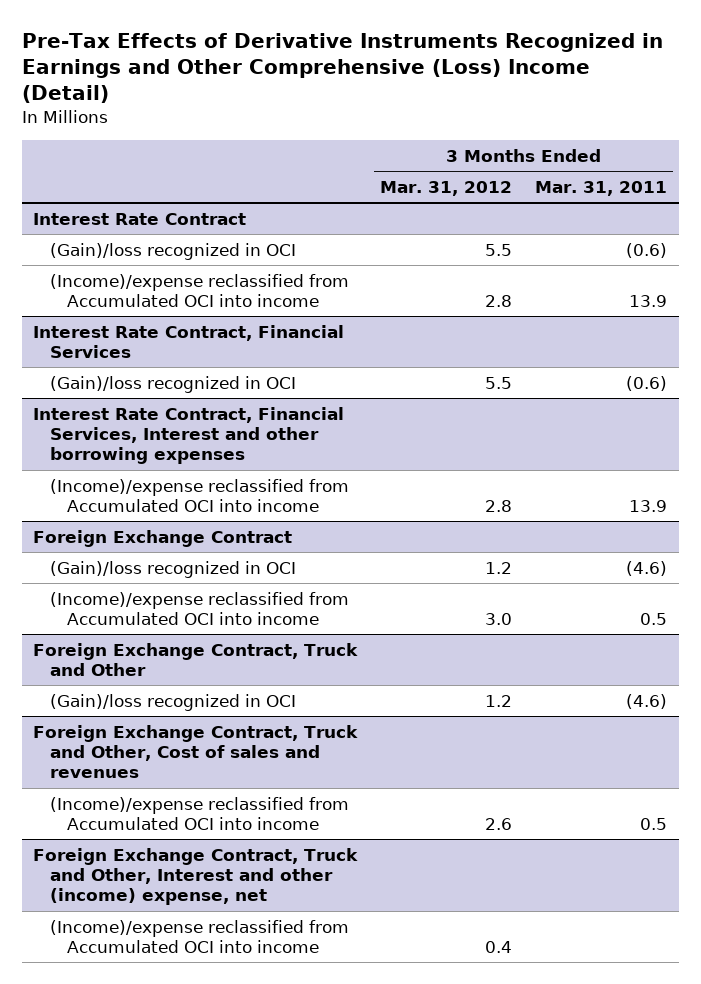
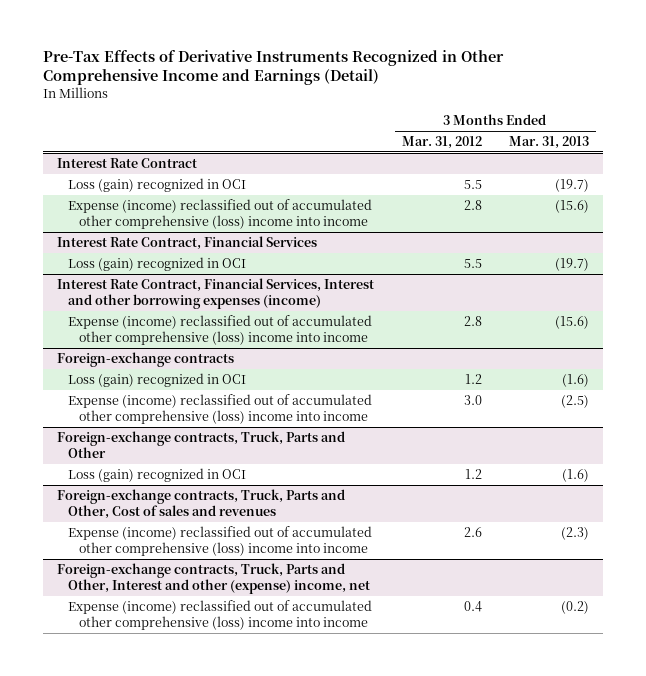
[21,32,663,104] Pre-Tax Effects of Derivative Instruments Recognized in Earnings and Other Comprehensive (Loss) Income (Detail) -> [42,50,504,86] Pre-Tax Effects of Derivative Instruments Recognized in Other Comprehensive Income and Earnings (Detail)
[535,180,668,196] Mar. 31, 2011 -> none
none -> [509,135,590,149] Mar. 31, 2013
[50,242,297,260] (Gain)/loss recognized in OCI -> [67,177,246,192] Loss (gain) recognized in OCI
[50,273,350,307] (Income)/expense reclassified from Accumulated OCI into income -> [67,198,372,229] Expense (income) reclassified out of accumulated other comprehensive (loss) income into income
[50,375,297,393] (Gain)/loss recognized in OCI -> [67,256,246,271] Loss (gain) recognized in OCI
[33,406,345,465] Interest Rate Contract, Financial Services, Interest and other borrowing expenses -> [56,277,374,309] Interest Rate Contract, Financial Services, Interest and other borrowing expenses (income)
[50,478,350,512] (Income)/expense reclassified from Accumulated OCI into income -> [67,314,372,345] Expense (income) reclassified out of accumulated other comprehensive (loss) income into income
[33,529,293,547] Foreign Exchange Contract -> [56,351,234,367] Foreign-exchange contracts
[50,560,297,578] (Gain)/loss recognized in OCI -> [67,372,246,387] Loss (gain) recognized in OCI
[50,591,350,625] (Income)/expense reclassified from Accumulated OCI into income -> [67,393,372,424] Expense (income) reclassified out of accumulated other comprehensive (loss) income into income
[33,642,359,676] Foreign Exchange Contract, Truck and Other -> [56,430,345,458] Foreign-exchange contracts, Truck, Parts and Other
[50,693,297,711] (Gain)/loss recognized in OCI -> [67,467,246,482] Loss (gain) recognized in OCI
[33,724,359,779] Foreign Exchange Contract, Truck and Other, Cost of sales and revenues -> [56,488,345,519] Foreign-exchange contracts, Truck, Parts and Other, Cost of sales and revenues
[50,796,350,830] (Income)/expense reclassified from Accumulated OCI into income -> [67,525,372,556] Expense (income) reclassified out of accumulated other comprehensive (loss) income into income
[33,847,359,906] Foreign Exchange Contract, Truck and Other, Interest and other (income) expense, net -> [56,562,370,594] Foreign-exchange contracts, Truck, Parts and Other, Interest and other (expense) income, net
[50,919,350,953] (Income)/expense reclassified from Accumulated OCI into income -> [67,599,372,630] Expense (income) reclassified out of accumulated other comprehensive (loss) income into income

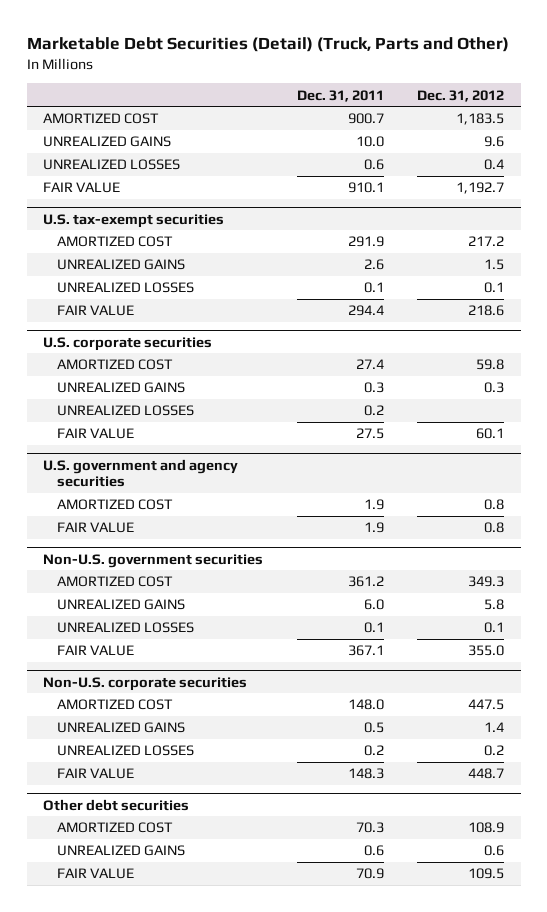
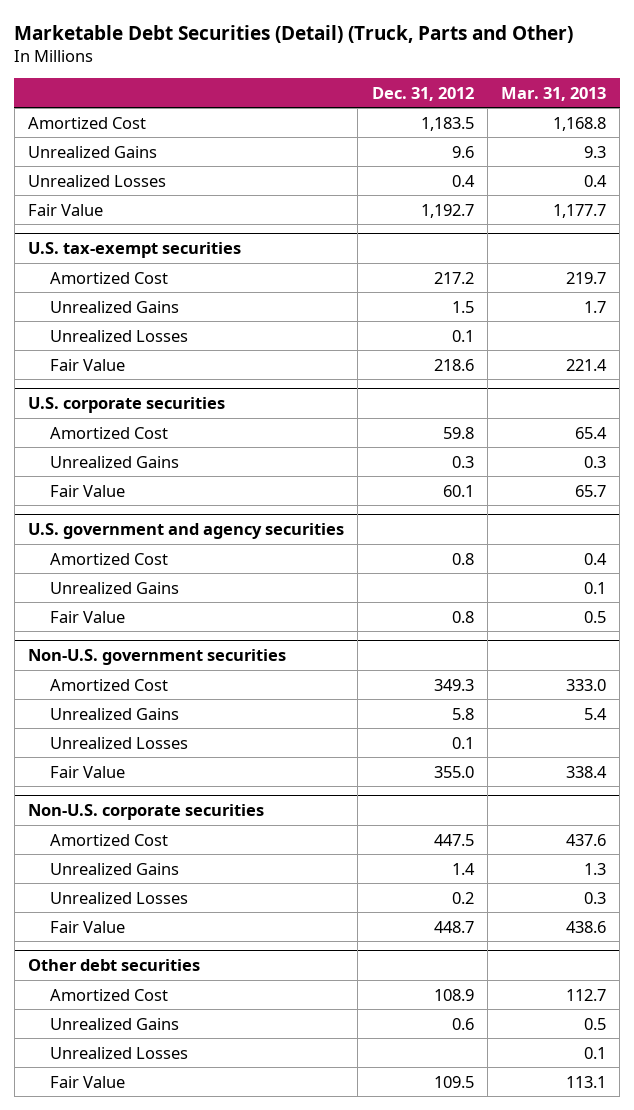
[296,89,384,102] Dec. 31, 2011 -> none
none -> [501,86,607,101] Mar. 31, 2013
[43,113,160,125] AMORTIZED COST -> [28,116,147,129] Amortized Cost
[43,136,172,148] UNREALIZED GAINS -> [28,145,158,158] Unrealized Gains
[43,159,181,171] UNREALIZED LOSSES -> [28,174,167,187] Unrealized Losses
[43,182,121,194] FAIR VALUE -> [28,203,104,216] Fair Value
[56,236,173,248] AMORTIZED COST -> [50,271,169,284] Amortized Cost
[56,259,185,271] UNREALIZED GAINS -> [50,300,180,313] Unrealized Gains
[56,282,194,294] UNREALIZED LOSSES -> [50,329,189,342] Unrealized Losses
[56,305,134,317] FAIR VALUE -> [50,358,126,371] Fair Value
[56,405,194,417] UNREALIZED LOSSES -> none
[56,359,173,371] AMORTIZED COST -> [50,426,169,439] Amortized Cost
[56,382,185,394] UNREALIZED GAINS -> [50,455,180,468] Unrealized Gains
[56,428,134,440] FAIR VALUE -> [50,484,126,497] Fair Value
[56,499,173,511] AMORTIZED COST -> [50,552,169,565] Amortized Cost
none -> [50,581,180,594] Unrealized Gains
[56,522,134,534] FAIR VALUE -> [50,610,126,623] Fair Value
[56,576,173,588] AMORTIZED COST -> [50,678,169,691] Amortized Cost
[56,599,185,611] UNREALIZED GAINS -> [50,707,180,720] Unrealized Gains
[56,622,194,634] UNREALIZED LOSSES -> [50,736,189,749] Unrealized Losses
[56,645,134,657] FAIR VALUE -> [50,765,126,778] Fair Value
[56,699,173,711] AMORTIZED COST -> [50,833,169,846] Amortized Cost
[56,722,185,734] UNREALIZED GAINS -> [50,862,180,875] Unrealized Gains
[56,745,194,757] UNREALIZED LOSSES -> [50,891,189,904] Unrealized Losses
[56,768,134,780] FAIR VALUE -> [50,920,126,933] Fair Value
[56,822,173,834] AMORTIZED COST -> [50,988,169,1001] Amortized Cost
[56,845,185,857] UNREALIZED GAINS -> [50,1017,180,1030] Unrealized Gains
none -> [50,1046,189,1059] Unrealized Losses
[56,868,134,880] FAIR VALUE -> [50,1075,126,1088] Fair Value

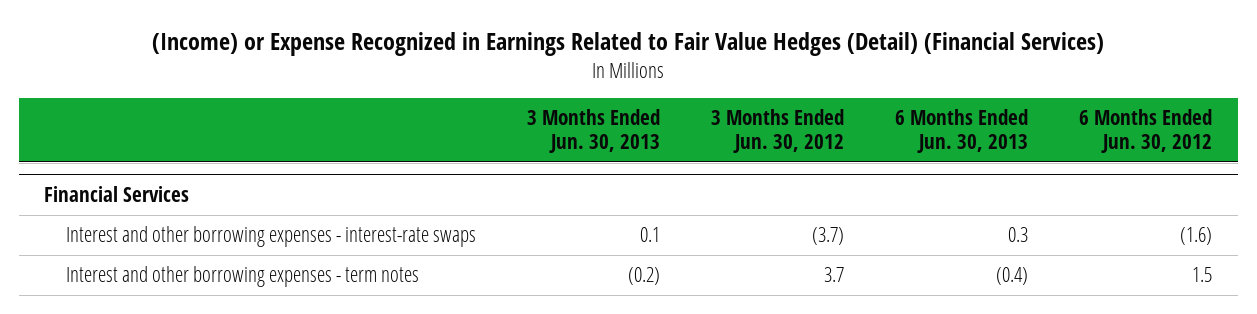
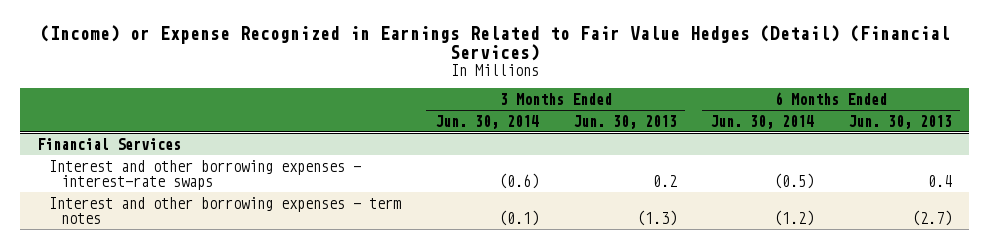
[710,109,844,154] 3 Months Ended Jun. 30, 2012 -> none
[1079,109,1213,154] 6 Months Ended Jun. 30, 2012 -> none
none -> [434,114,539,129] Jun. 30, 2014
none -> [710,114,815,129] Jun. 30, 2014
[639,226,660,242] 0.1 -> [652,174,677,187] 0.2
[1008,226,1029,242] 0.3 -> [927,174,952,187] 0.4
[627,266,660,285] (0.2) -> [636,209,677,226] (1.3)
[996,266,1029,285] (0.4) -> [911,209,952,226] (2.7)

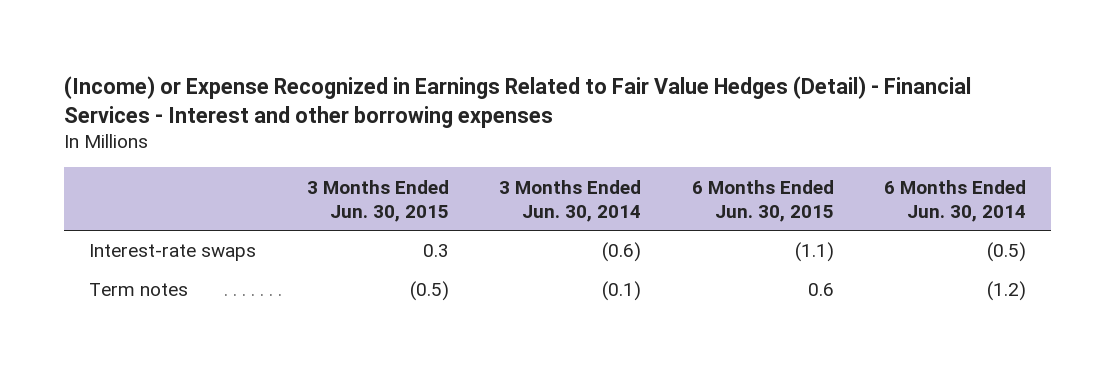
[39,24,950,62] (Income) or Expense Recognized in Earnings Related to Fair Value Hedges (Detail) (Financial Services) -> [64,75,972,128] (Income) or Expense Recognized in Earnings Related to Fair Value Hedges (Detail) - Financial Services - Interest and other borrowing expenses
[572,114,677,129] Jun. 30, 2013 -> none
[847,114,952,129] Jun. 30, 2013 -> none
none -> [306,179,449,222] 3 Months Ended Jun. 30, 2015
none -> [691,179,834,222] 6 Months Ended Jun. 30, 2015
[37,137,182,150] Financial Services -> none
[49,159,362,190] Interest and other borrowing expenses - interest-rate swaps -> [89,244,257,262] Interest-rate swaps
[49,196,402,224] Interest and other borrowing expenses - term notes -> [89,283,189,297] Term notes

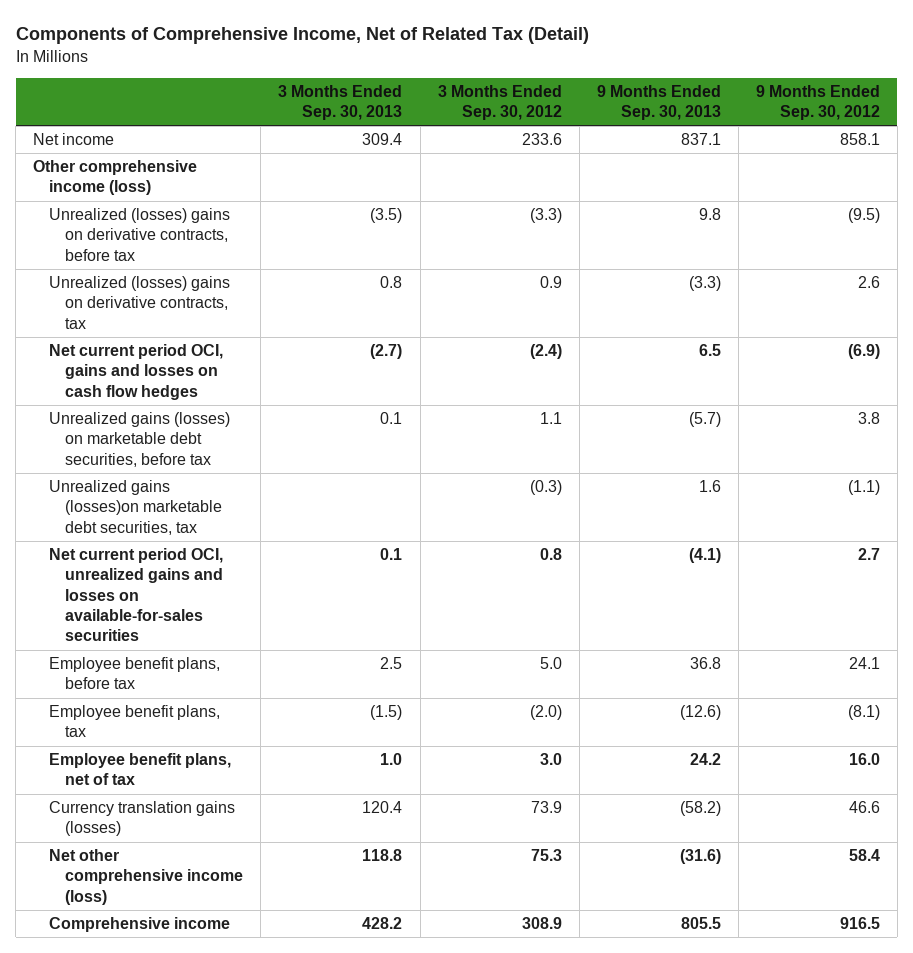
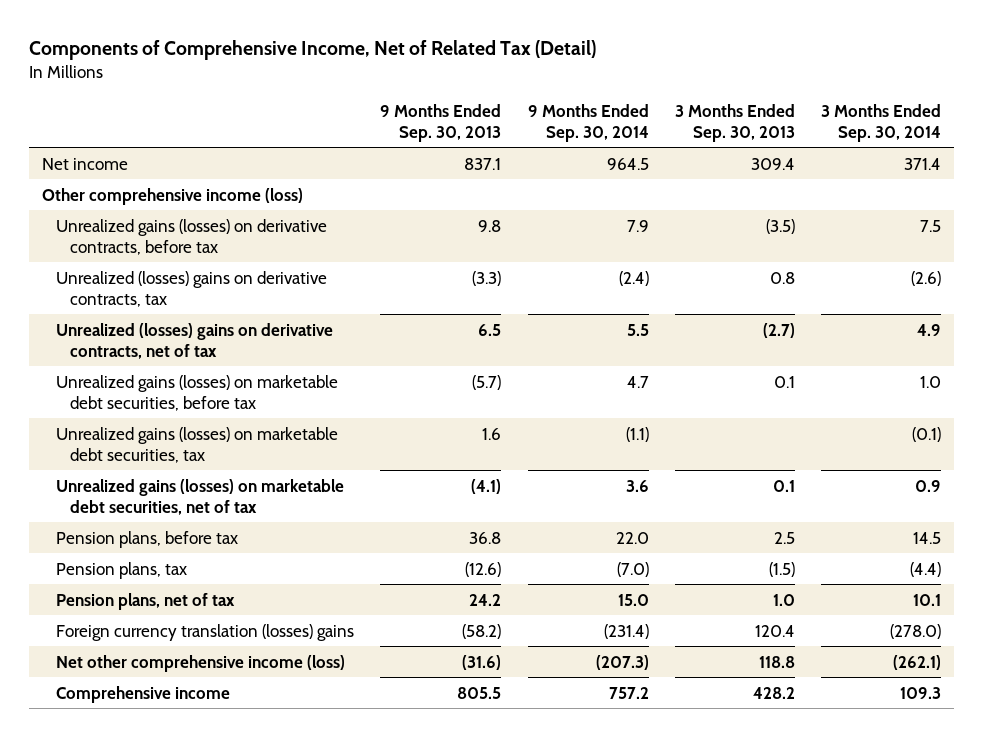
[437,84,562,121] 3 Months Ended Sep. 30, 2012 -> none
[755,84,880,121] 9 Months Ended Sep. 30, 2012 -> none
none -> [527,103,649,142] 9 Months Ended Sep. 30, 2014
none -> [821,103,942,142] 3 Months Ended Sep. 30, 2014
[49,208,231,261] Unrealized (losses) gains on derivative contracts, before tax -> [56,218,328,255] Unrealized gains (losses) on derivative contracts, before tax
[49,344,224,400] Net current period OCI, gains and losses on cash flow hedges -> [56,322,334,359] Unrealized (losses) gains on derivative contracts, net of tax
[49,480,223,535] Unrealized gains (losses)on marketable debt securities, tax -> [56,426,339,463] Unrealized gains (losses) on marketable debt securities, tax
[49,548,224,642] Net current period OCI, unrealized gains and losses on available-for-sales securities -> [56,478,345,515] Unrealized gains (losses) on marketable debt securities, net of tax
[49,657,221,690] Employee benefit plans, before tax -> [56,530,239,548] Pension plans, before tax
[49,705,221,738] Employee benefit plans, tax -> [56,561,188,579] Pension plans, tax
[49,753,232,786] Employee benefit plans, net of tax -> [56,592,236,610] Pension plans, net of tax
[49,801,236,837] Currency translation gains (losses) -> [56,623,355,641] Foreign currency translation (losses) gains

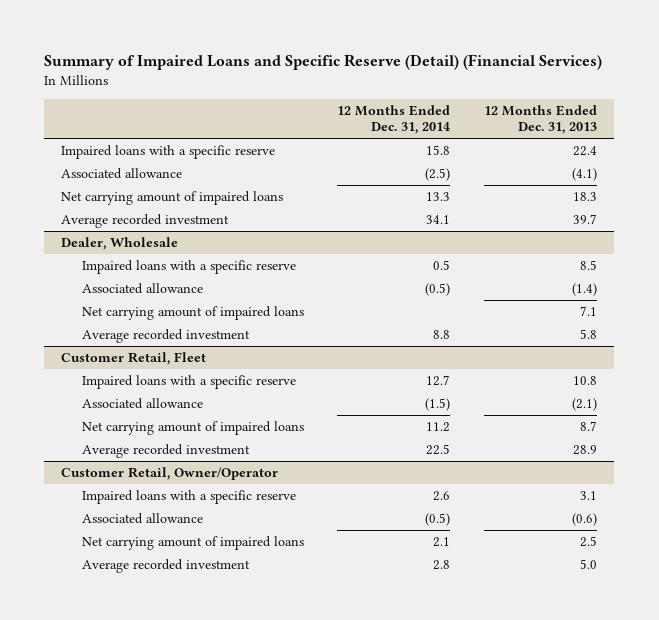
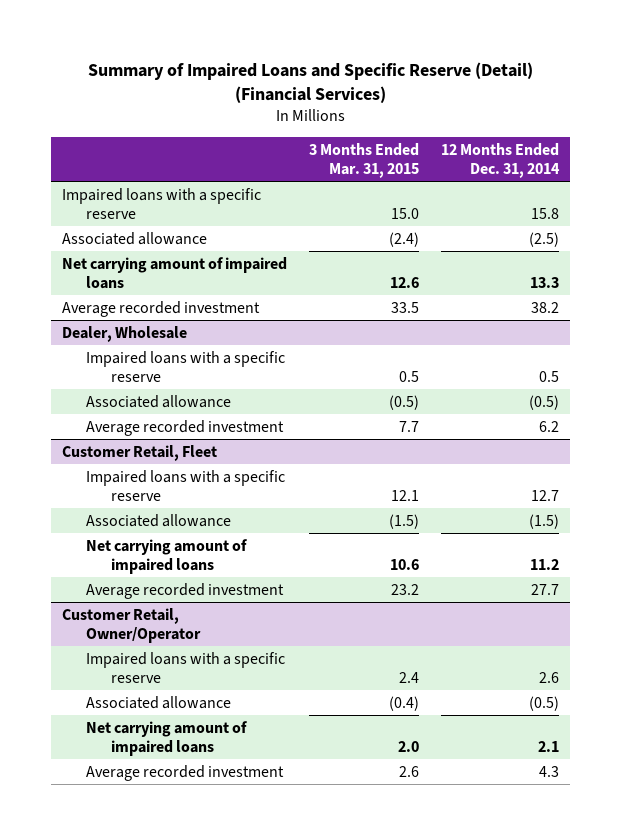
[484,104,598,135] 12 Months Ended Dec. 31, 2013 -> none
none -> [309,142,420,178] 3 Months Ended Mar. 31, 2015
[426,214,451,224] 34.1 -> [531,301,560,313] 38.2
[81,305,304,320] Net carrying amount of impaired loans -> none
[433,329,451,339] 8.8 -> [539,420,560,432] 6.2
[426,443,451,455] 22.5 -> [531,583,560,595] 27.7
[433,559,451,570] 2.8 -> [539,765,560,777] 4.3

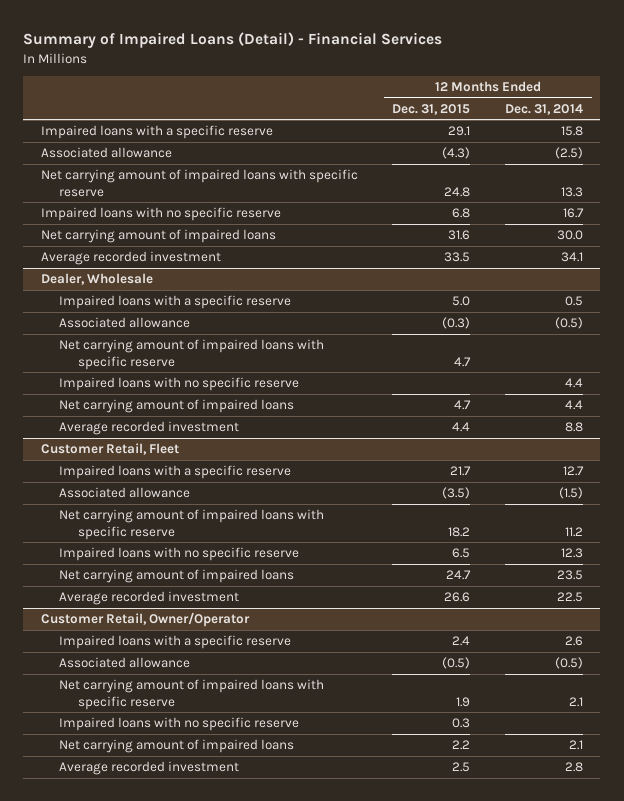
[87,61,533,104] Summary of Impaired Loans and Specific Reserve (Detail) (Financial Services) -> [23,32,443,49] Summary of Impaired Loans (Detail) - Financial Services
[309,142,420,178] 3 Months Ended Mar. 31, 2015 -> none
none -> [392,103,471,115] Dec. 31, 2015
none -> [40,169,358,197] Net carrying amount of impaired loans with specific reserve
none -> [40,207,281,222] Impaired loans with no specific reserve
[530,276,560,288] 13.3 -> [556,230,583,241] 30.0
[531,301,560,313] 38.2 -> [560,252,583,263] 34.1
none -> [59,339,325,370] Net carrying amount of impaired loans with specific reserve
none -> [59,377,300,392] Impaired loans with no specific reserve
none -> [59,399,295,414] Net carrying amount of impaired loans
[539,420,560,432] 6.2 -> [564,422,583,433] 8.8
none -> [59,509,325,540] Net carrying amount of impaired loans with specific reserve
none -> [59,547,300,562] Impaired loans with no specific reserve
[530,558,560,570] 11.2 -> [556,570,583,581] 23.5
[531,583,560,595] 27.7 -> [556,592,583,603] 22.5
none -> [59,679,325,710] Net carrying amount of impaired loans with specific reserve
none -> [59,717,300,732] Impaired loans with no specific reserve
[539,765,560,777] 4.3 -> [564,762,583,773] 2.8

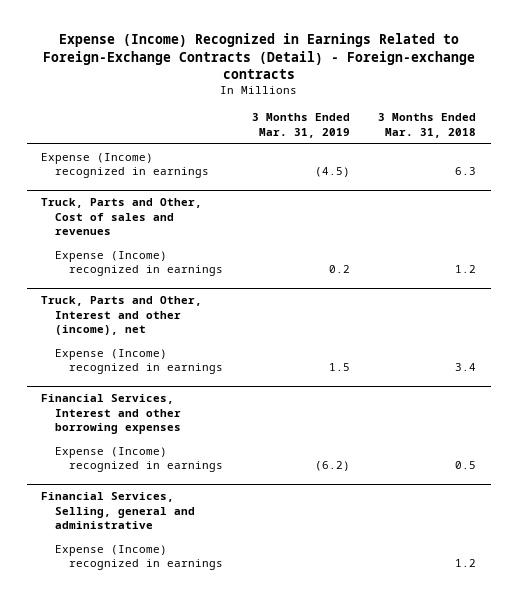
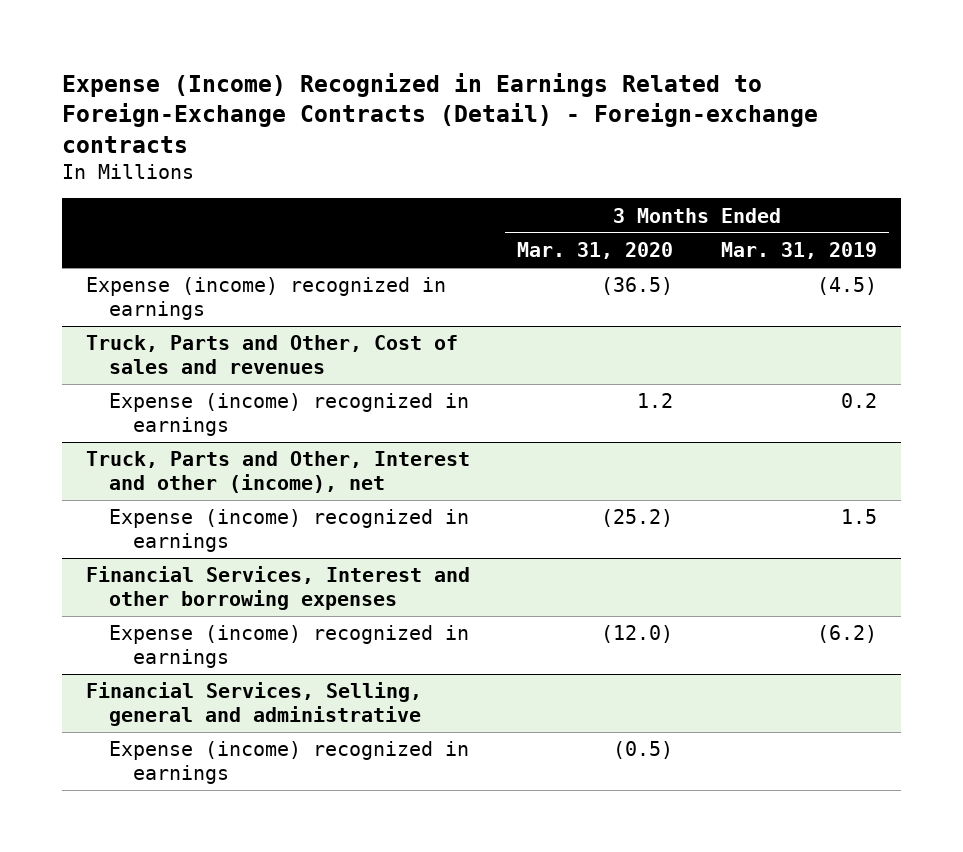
[378,113,477,138] 3 Months Ended Mar. 31, 2018 -> none
none -> [517,242,674,260] Mar. 31, 2020
[41,152,210,179] Expense (Income) recognized in earnings -> [85,277,446,320] Expense (income) recognized in earnings
[55,250,224,277] Expense (Income) recognized in earnings -> [109,393,470,436] Expense (income) recognized in earnings
[55,348,224,375] Expense (Income) recognized in earnings -> [109,509,470,552] Expense (income) recognized in earnings
[55,446,224,473] Expense (Income) recognized in earnings -> [109,625,470,668] Expense (income) recognized in earnings
[55,544,224,571] Expense (Income) recognized in earnings -> [109,741,470,784] Expense (income) recognized in earnings

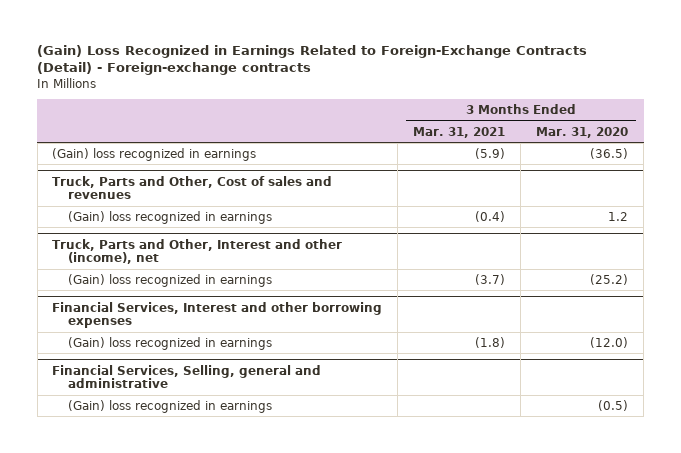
[61,73,818,153] Expense (Income) Recognized in Earnings Related to Foreign-Exchange Contracts (Detail) - Foreign-exchange contracts -> [37,44,588,76] (Gain) Loss Recognized in Earnings Related to Foreign-Exchange Contracts (Detail) - Foreign-exchange contracts
[720,242,877,260] Mar. 31, 2019 -> none
none -> [413,126,506,138] Mar. 31, 2021
[85,277,446,320] Expense (income) recognized in earnings -> [52,147,257,161] (Gain) loss recognized in earnings
[109,393,470,436] Expense (income) recognized in earnings -> [68,210,273,224] (Gain) loss recognized in earnings
[109,509,470,552] Expense (income) recognized in earnings -> [68,273,273,287] (Gain) loss recognized in earnings
[109,625,470,668] Expense (income) recognized in earnings -> [68,336,273,350] (Gain) loss recognized in earnings
[109,741,470,784] Expense (income) recognized in earnings -> [68,399,273,413] (Gain) loss recognized in earnings

